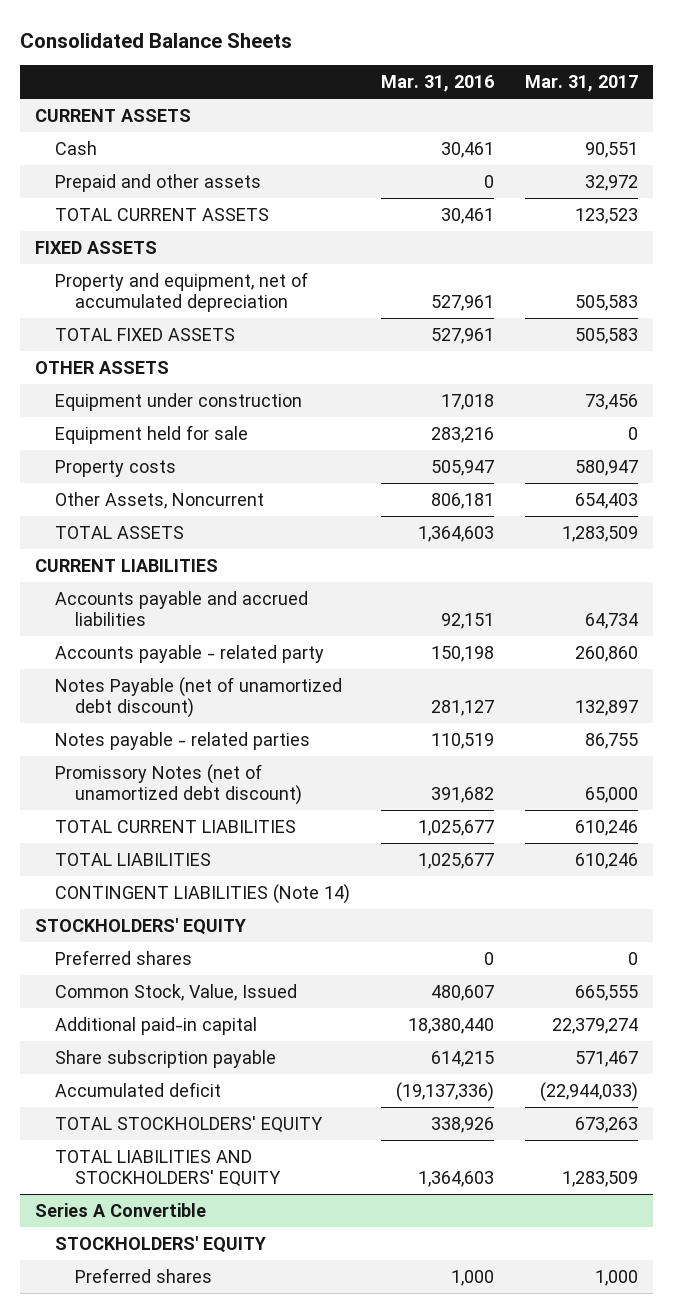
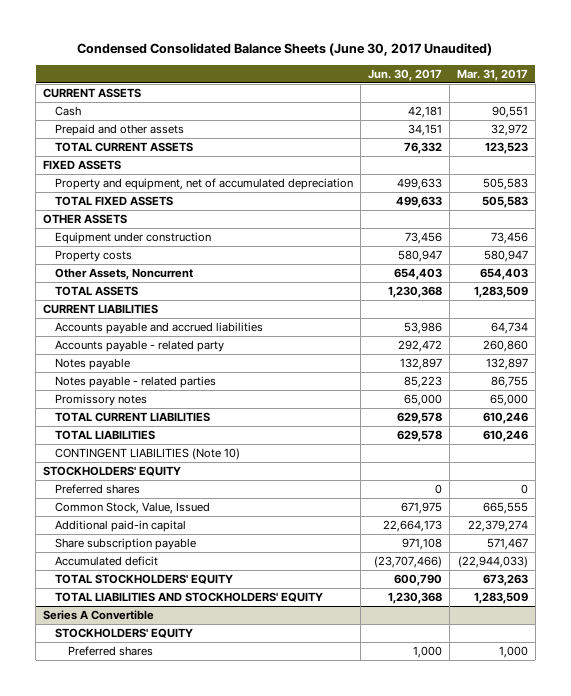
[19,32,292,48] Consolidated Balance Sheets -> [77,43,493,57] Condensed Consolidated Balance Sheets (June 30, 2017 Unaudited)
[381,75,495,93] Mar. 31, 2016 -> none
none -> [368,68,443,81] Jun. 30, 2017
[55,424,249,444] Equipment held for sale -> none
[55,676,343,718] Notes Payable (net of unamortized debt discount) -> [55,358,131,371] Notes payable
[55,763,303,805] Promissory Notes (net of unamortized debt discount) -> [55,394,148,407] Promissory notes
[55,883,351,904] CONTINGENT LIABILITIES (Note 14) -> [55,448,241,461] CONTINGENT LIABILITIES (Note 10)

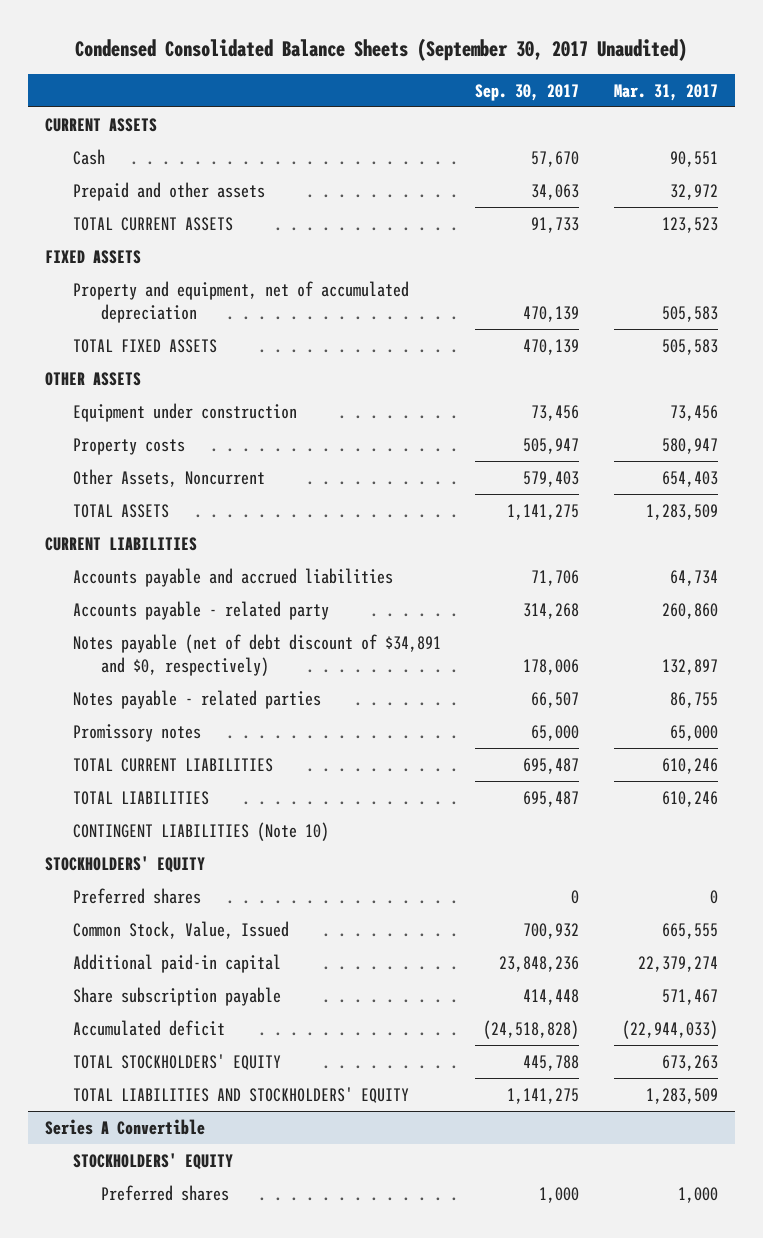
[77,43,493,57] Condensed Consolidated Balance Sheets (June 30, 2017 Unaudited) -> [75,37,688,61] Condensed Consolidated Balance Sheets (September 30, 2017 Unaudited)
[368,68,443,81] Jun. 30, 2017 -> none
none -> [475,83,580,101] Sep. 30, 2017
[55,358,131,371] Notes payable -> [72,633,441,677] Notes payable (net of debt discount of $34,891 and $0, respectively)

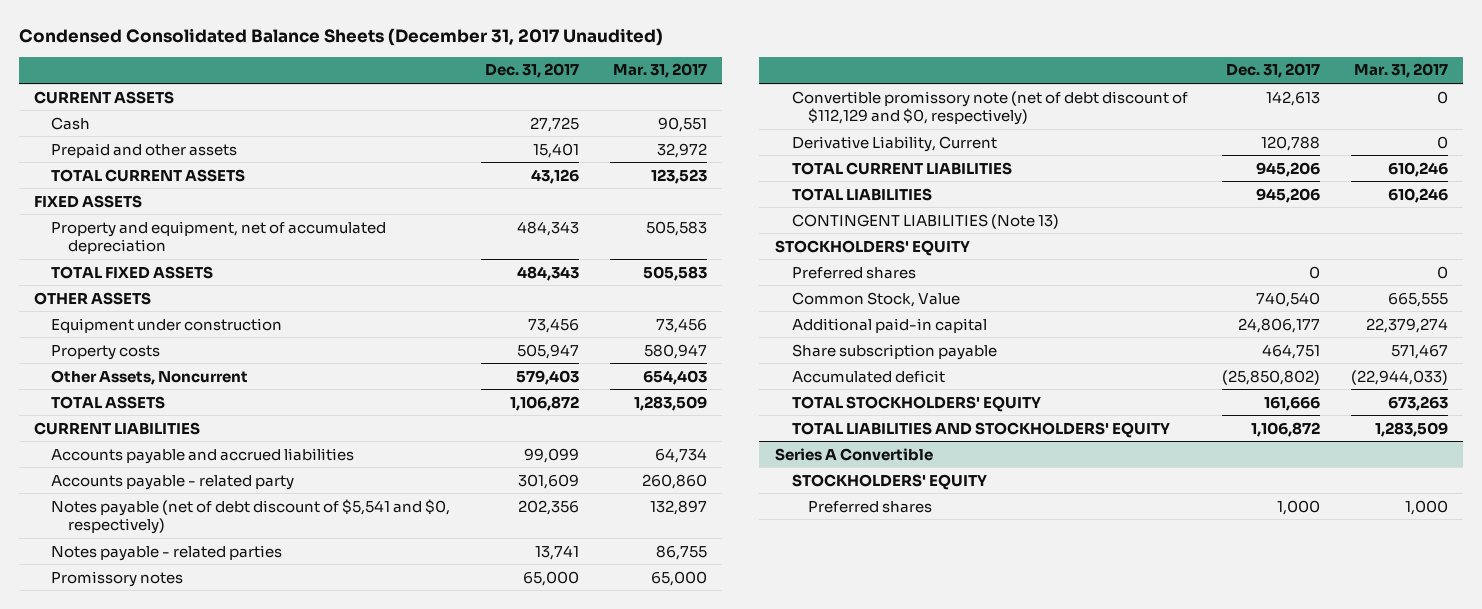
[75,37,688,61] Condensed Consolidated Balance Sheets (September 30, 2017 Unaudited) -> [18,27,663,46] Condensed Consolidated Balance Sheets (December 31, 2017 Unaudited)
[475,83,580,101] Sep. 30, 2017 -> none
none -> [485,63,580,79] Dec. 31, 2017
[72,633,441,677] Notes payable (net of debt discount of $34,891 and $0, respectively) -> [51,498,451,534] Notes payable (net of debt discount of $5,541 and $0, respectively)
none -> [791,90,1188,125] Convertible promissory note (net of debt discount of $112,129 and $0, respectively)
none -> [791,135,997,152] Derivative Liability, Current
[72,821,329,841] CONTINGENT LIABILITIES (Note 10) -> [791,213,1059,229] CONTINGENT LIABILITIES (Note 13)
[72,920,289,939] Common Stock, Value, Issued -> [791,291,960,307] Common Stock, Value

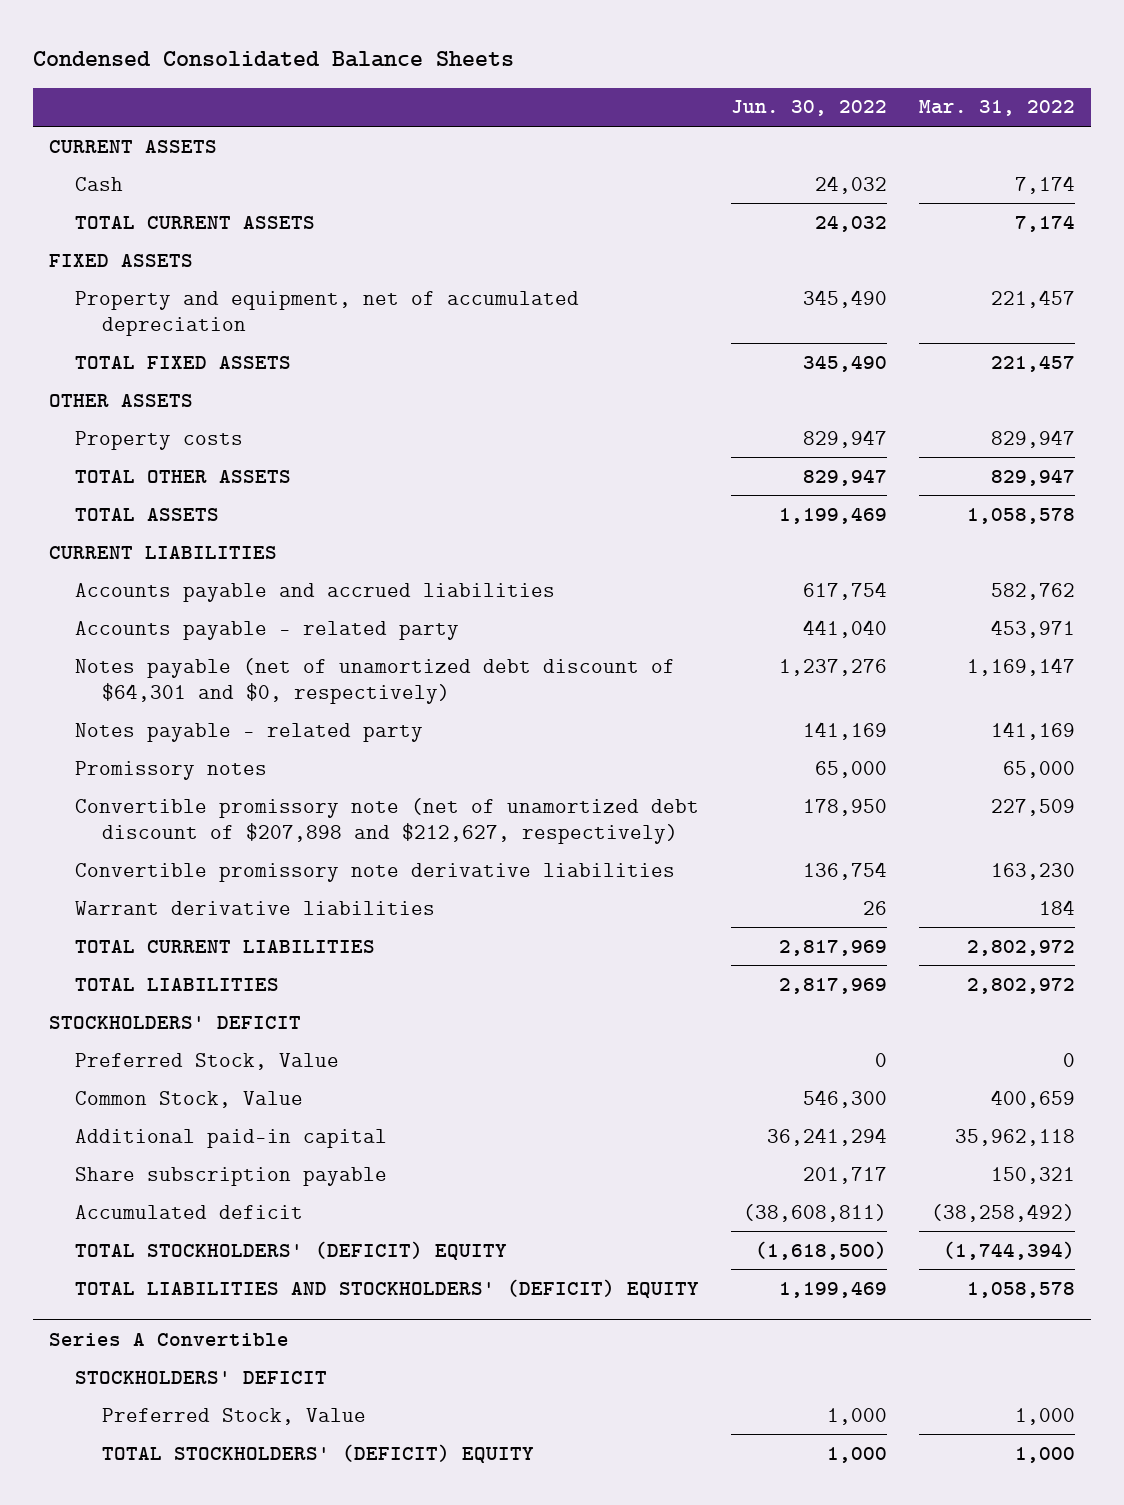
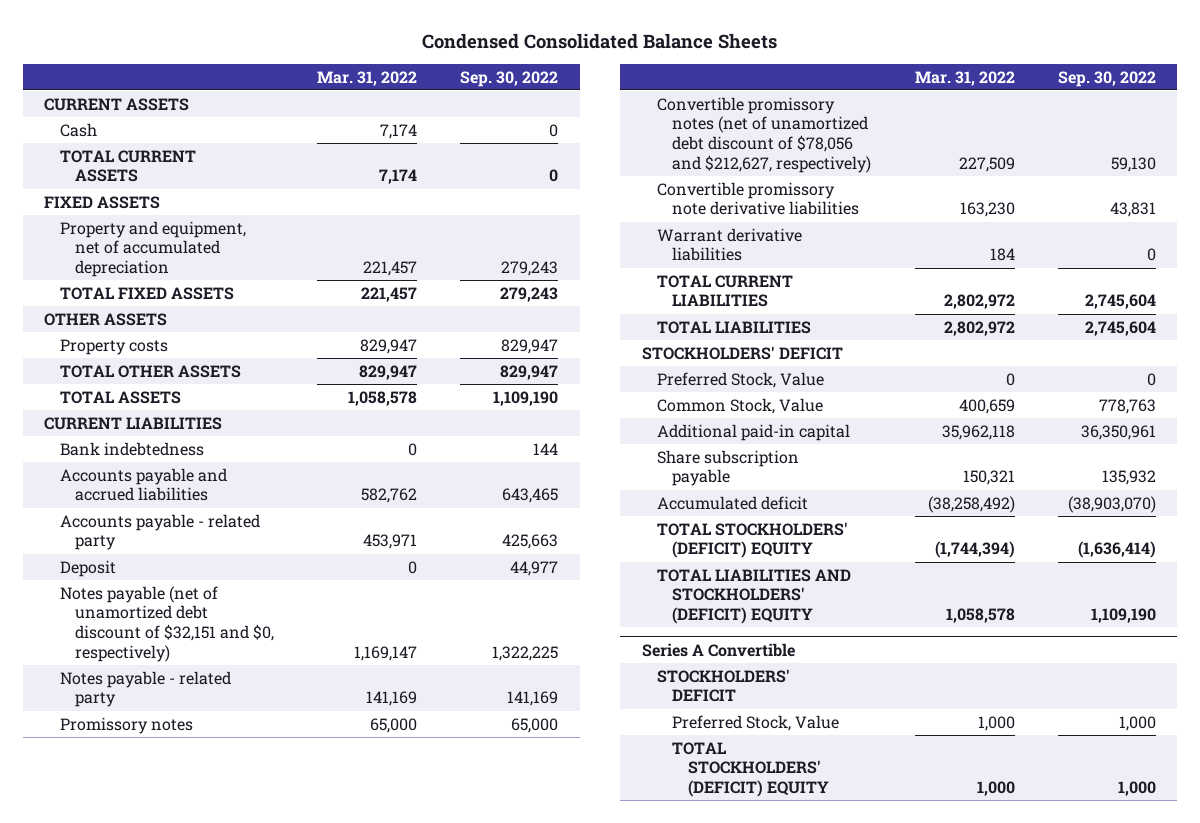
[731,100,888,117] Jun. 30, 2022 -> none
none -> [460,70,559,87] Sep. 30, 2022
none -> [59,441,204,456] Bank indebtedness
none -> [59,559,116,577] Deposit
[75,657,676,704] Notes payable (net of unamortized debt discount of $64,301 and $0, respectively) -> [59,585,274,662] Notes payable (net of unamortized debt discount of $32,151 and $0, respectively)
[75,797,700,844] Convertible promissory note (net of unamortized debt discount of $207,898 and $212,627, respectively) -> [657,96,872,173] Convertible promissory notes (net of unamortized debt discount of $78,056 and $212,627, respectively)

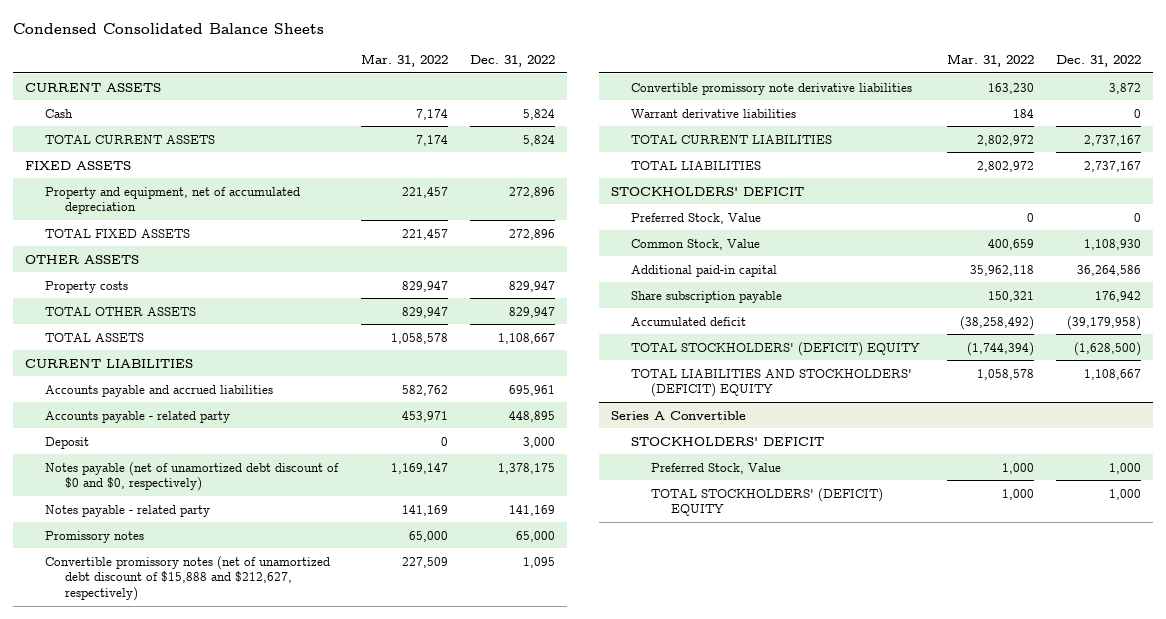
[460,70,559,87] Sep. 30, 2022 -> none
none -> [470,55,556,68] Dec. 31, 2022
[59,441,204,456] Bank indebtedness -> none
[59,585,274,662] Notes payable (net of unamortized debt discount of $32,151 and $0, respectively) -> [44,461,339,492] Notes payable (net of unamortized debt discount of $0 and $0, respectively)
[657,96,872,173] Convertible promissory notes (net of unamortized debt discount of $78,056 and $212,627, respectively) -> [44,555,330,602] Convertible promissory notes (net of unamortized debt discount of $15,888 and $212,627, respectively)

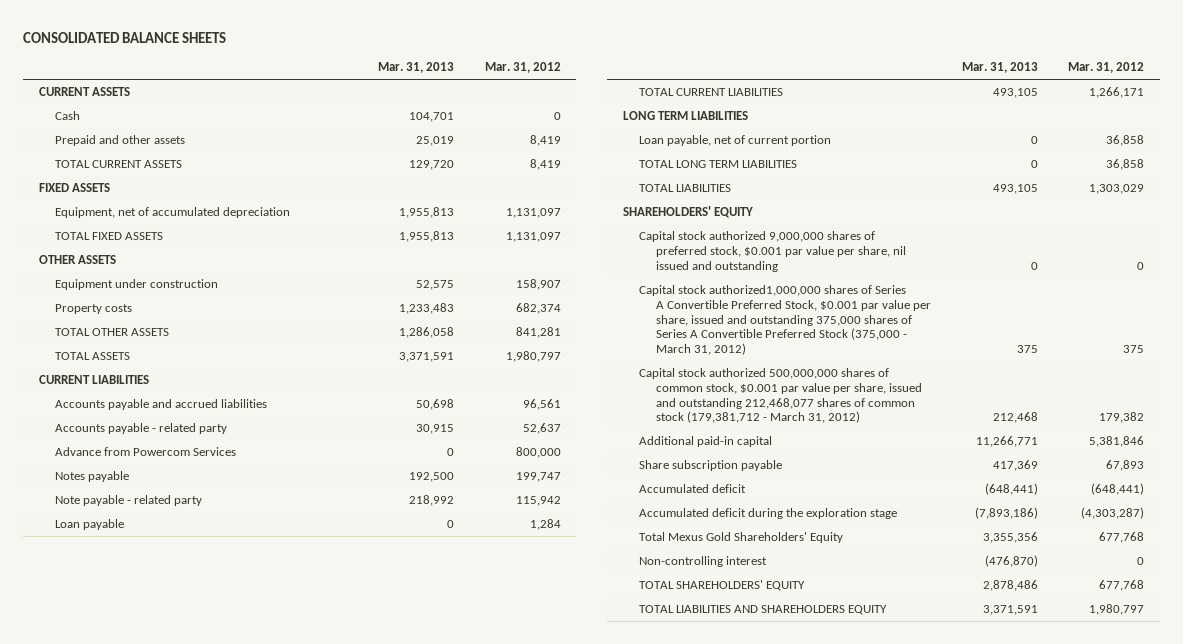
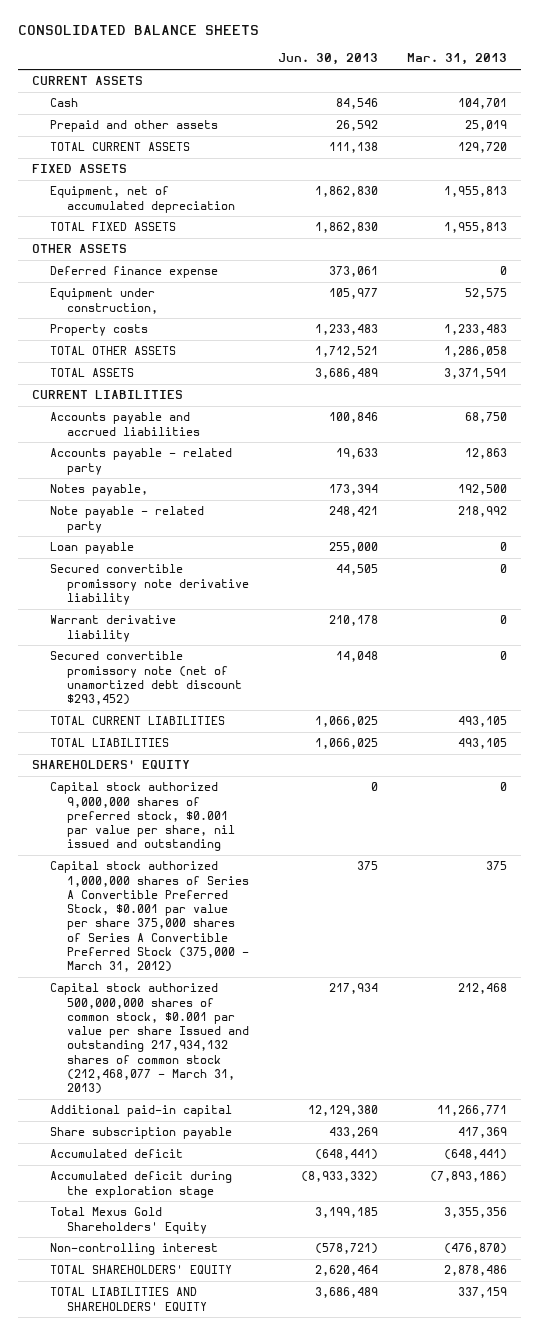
[484,62,561,74] Mar. 31, 2012 -> none
none -> [277,53,378,66] Jun. 30, 2013
none -> [49,266,218,279] Deferred finance expense
[55,279,219,291] Equipment under construction -> [49,288,159,314] Equipment under construction,
[55,447,237,457] Advance from Powercom Services -> none
[415,399,454,411] 50,698 -> [464,412,507,424] 68,750
[415,424,454,435] 30,915 -> [464,448,507,460] 12,863
[55,471,130,483] Notes payable -> [49,484,148,497] Notes payable,
none -> [49,564,250,605] Secured convertible promissory note derivative liability
none -> [49,615,176,642] Warrant derivative liability
none -> [49,651,243,706] Secured convertible promissory note (net of unamortized debt discount $293,452)
[622,111,748,121] LONG TERM LIABILITIES -> none
[639,135,832,147] Loan payable, net of current portion -> none
[639,160,798,169] TOTAL LONG TERM LIABILITIES -> none
[639,285,931,356] Capital stock authorized1,000,000 shares of Series A Convertible Preferred Stock, $0.001 par value per share, issued and outstanding 375,000 shares of Series A Convertible Preferred Stock (375,000 - March 31, 2012) -> [49,861,250,973] Capital stock authorized 1,000,000 shares of Series A Convertible Preferred Stock, $0.001 par value per share 375,000 shares of Series A Convertible Preferred Stock (375,000 - March 31, 2012)
[639,368,922,424] Capital stock authorized 500,000,000 shares of common stock, $0.001 par value per share, issued and outstanding 212,468,077 shares of common stock (179,381,712 - March 31, 2012) -> [49,983,250,1095] Capital stock authorized 500,000,000 shares of common stock, $0.001 par value per share Issued and outstanding 217,934,132 shares of common stock (212,468,077 - March 31, 2013)
[639,605,888,616] TOTAL LIABILITIES AND SHAREHOLDERS EQUITY -> [49,1287,208,1311] TOTAL LIABILITIES AND SHAREHOLDERS' EQUITY
[982,605,1038,616] 3,371,591 -> [457,1287,507,1299] 337,159

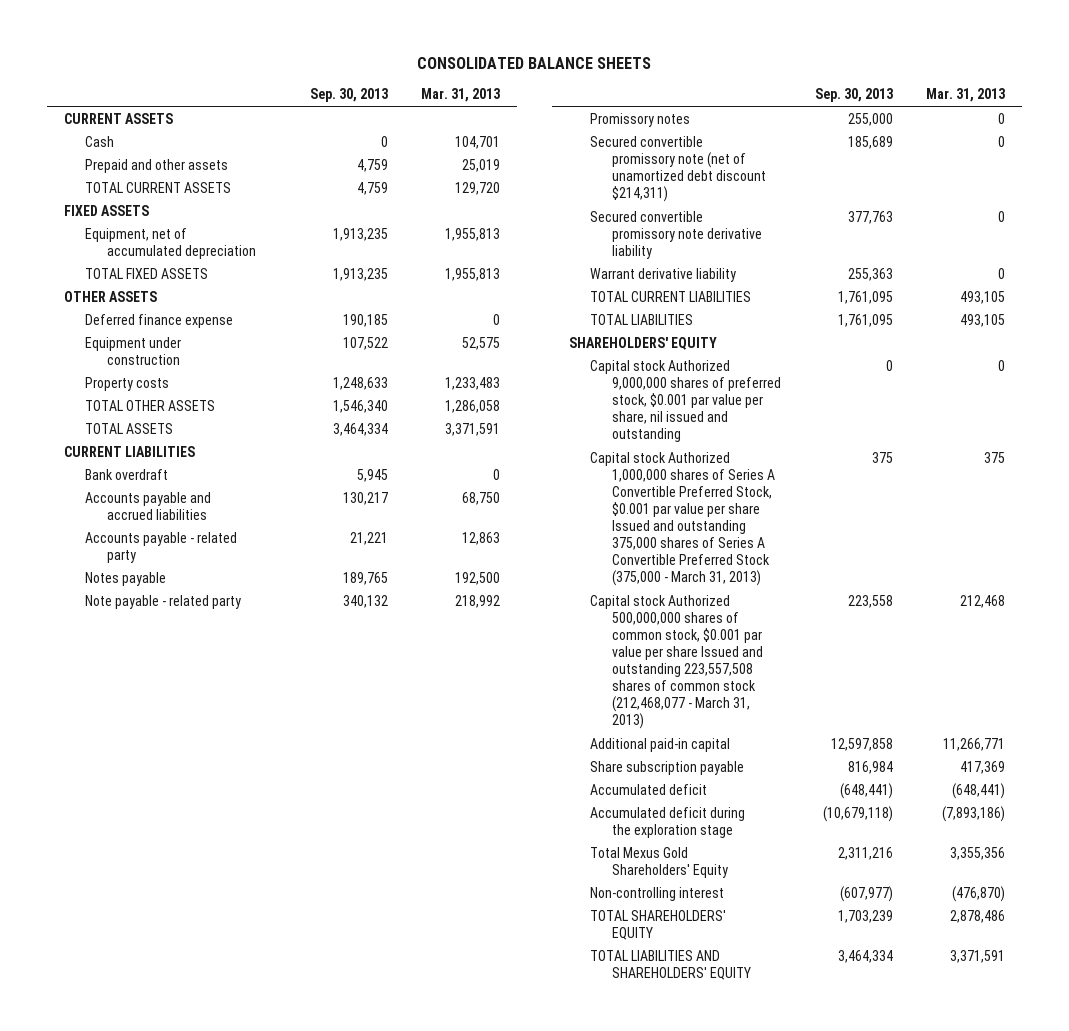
[277,53,378,66] Jun. 30, 2013 -> none
none -> [309,88,388,103] Sep. 30, 2013
[49,288,159,314] Equipment under construction, -> [85,336,182,365] Equipment under construction
none -> [85,468,169,480] Bank overdraft
[49,484,148,497] Notes payable, -> [85,571,167,586] Notes payable
[49,542,134,555] Loan payable -> none
none -> [590,112,691,127] Promissory notes
none -> [590,135,767,202] Secured convertible promissory note (net of unamortized debt discount $214,311)
[49,651,243,706] Secured convertible promissory note (net of unamortized debt discount $293,452) -> none
[49,782,236,852] Capital stock authorized 9,000,000 shares of preferred stock, $0.001 par value per share, nil issued and outstanding -> [590,359,782,443] Capital stock Authorized 9,000,000 shares of preferred stock, $0.001 par value per share, nil issued and outstanding
[49,861,250,973] Capital stock authorized 1,000,000 shares of Series A Convertible Preferred Stock, $0.001 par value per share 375,000 shares of Series A Convertible Preferred Stock (375,000 - March 31, 2012) -> [590,451,776,587] Capital stock Authorized 1,000,000 shares of Series A Convertible Preferred Stock, $0.001 par value per share Issued and outstanding 375,000 shares of Series A Convertible Preferred Stock (375,000 - March 31, 2013)
[49,983,250,1095] Capital stock authorized 500,000,000 shares of common stock, $0.001 par value per share Issued and outstanding 217,934,132 shares of common stock (212,468,077 - March 31, 2013) -> [590,594,764,730] Capital stock Authorized 500,000,000 shares of common stock, $0.001 par value per share Issued and outstanding 223,557,508 shares of common stock (212,468,077 - March 31, 2013)
[457,1287,507,1299] 337,159 -> [949,949,1005,963] 3,371,591

